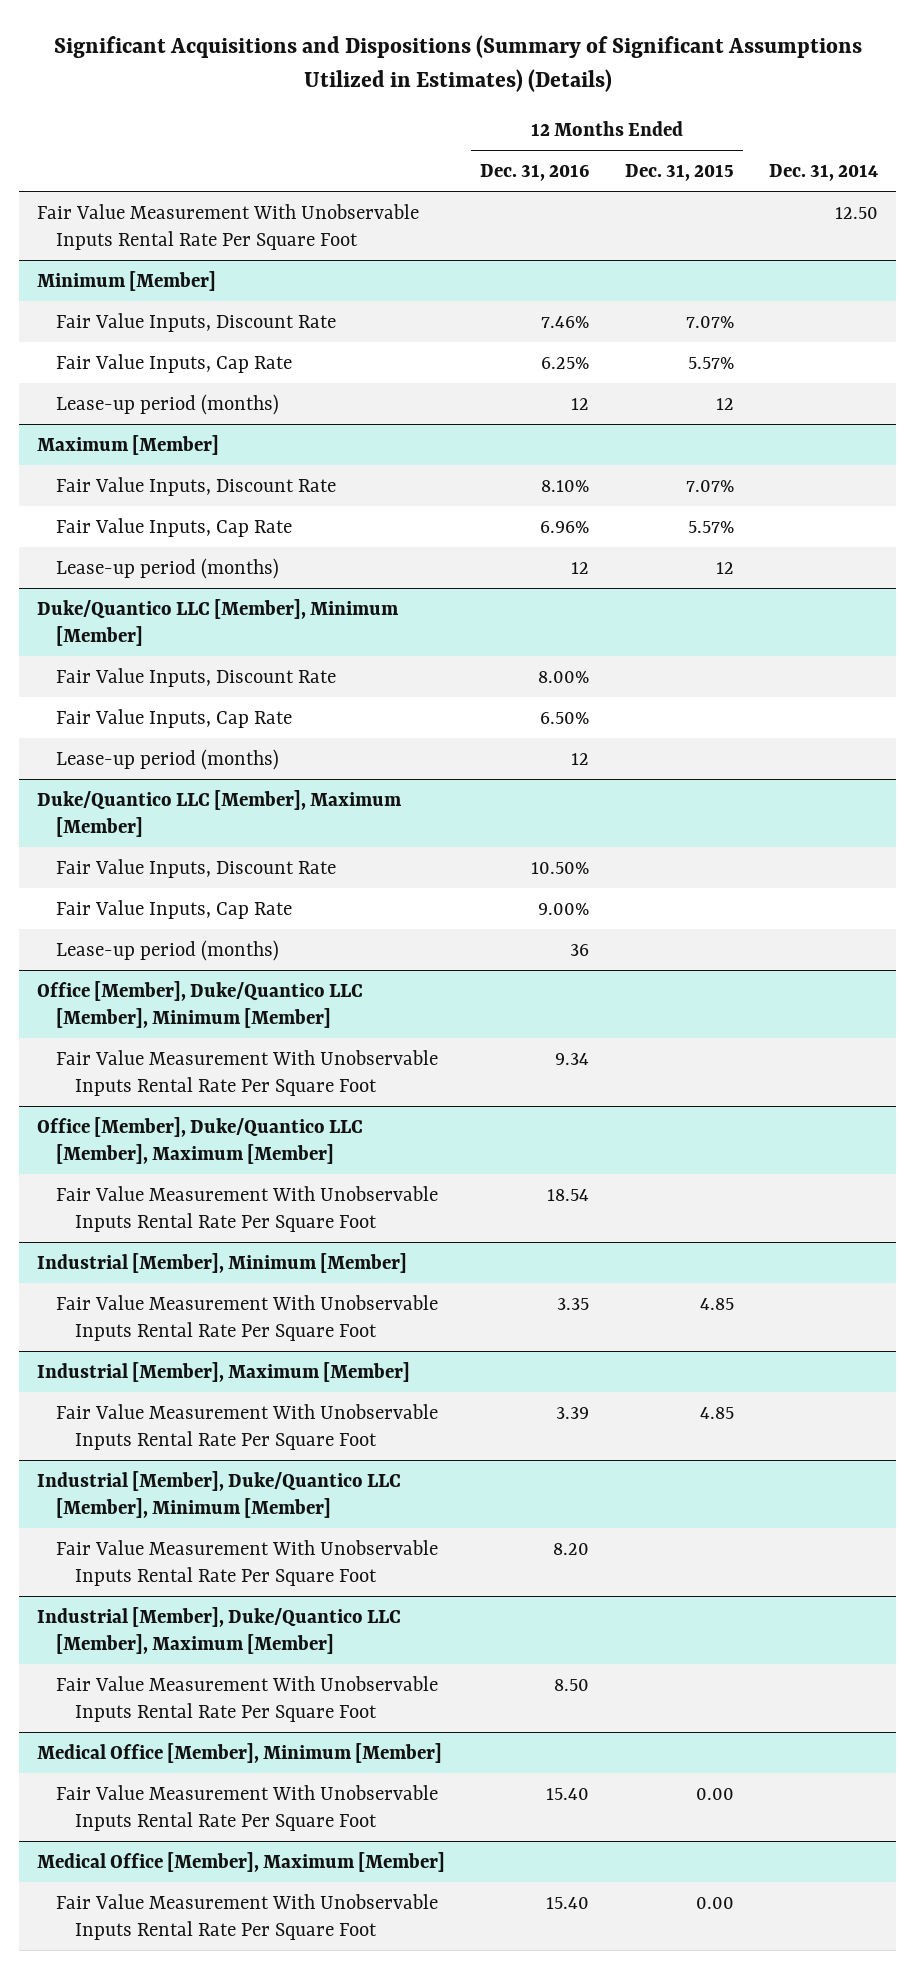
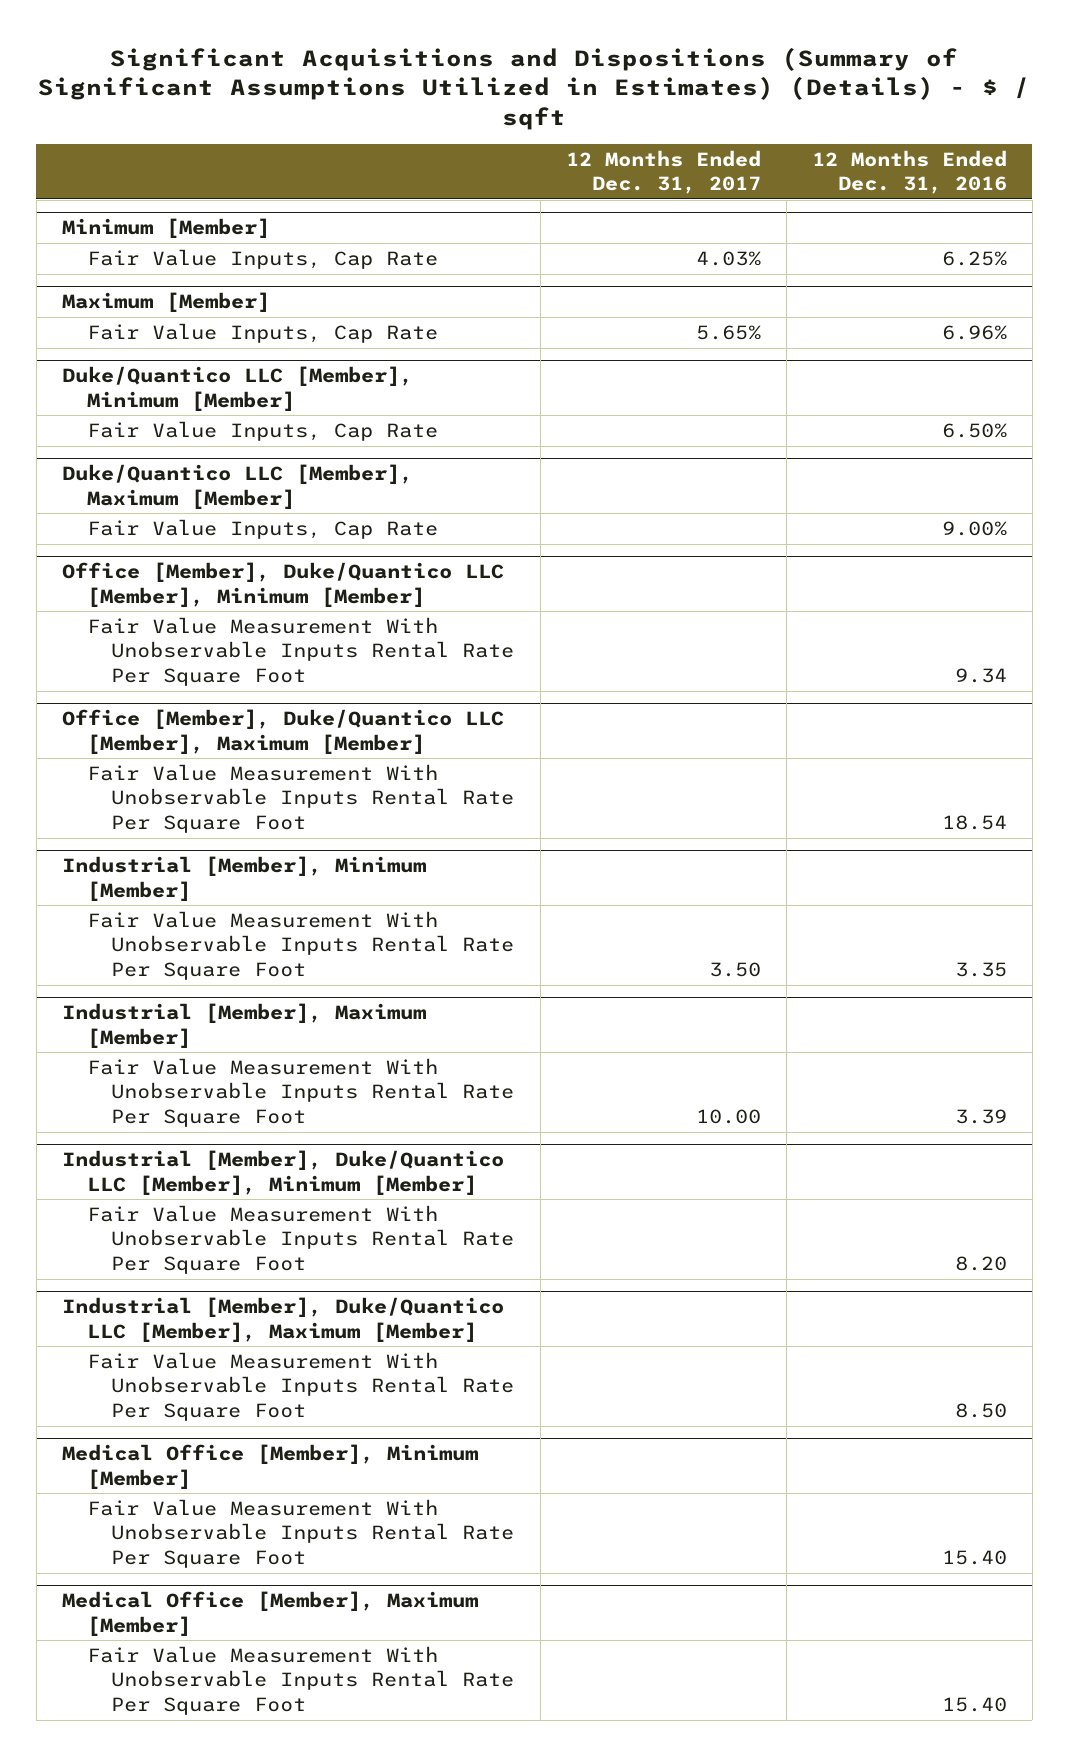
[53,35,862,93] Significant Acquisitions and Dispositions (Summary of Significant Assumptions Utilized in Estimates) (Details) -> [38,46,1031,130] Significant Acquisitions and Dispositions (Summary of Significant Assumptions Utilized in Estimates) (Details) - $ / sqft
[624,164,734,182] Dec. 31, 2015 -> none
[769,164,879,182] Dec. 31, 2014 -> none
none -> [565,149,761,195] 12 Months Ended Dec. 31, 2017
[36,203,419,250] Fair Value Measurement With Unobservable Inputs Rental Rate Per Square Foot -> none
[55,312,336,332] Fair Value Inputs, Discount Rate -> none
[55,393,279,415] Lease-up period (months) -> none
[55,476,336,496] Fair Value Inputs, Discount Rate -> none
[55,557,279,579] Lease-up period (months) -> none
[55,667,336,687] Fair Value Inputs, Discount Rate -> none
[55,748,279,770] Lease-up period (months) -> none
[55,858,336,878] Fair Value Inputs, Discount Rate -> none
[55,939,279,961] Lease-up period (months) -> none

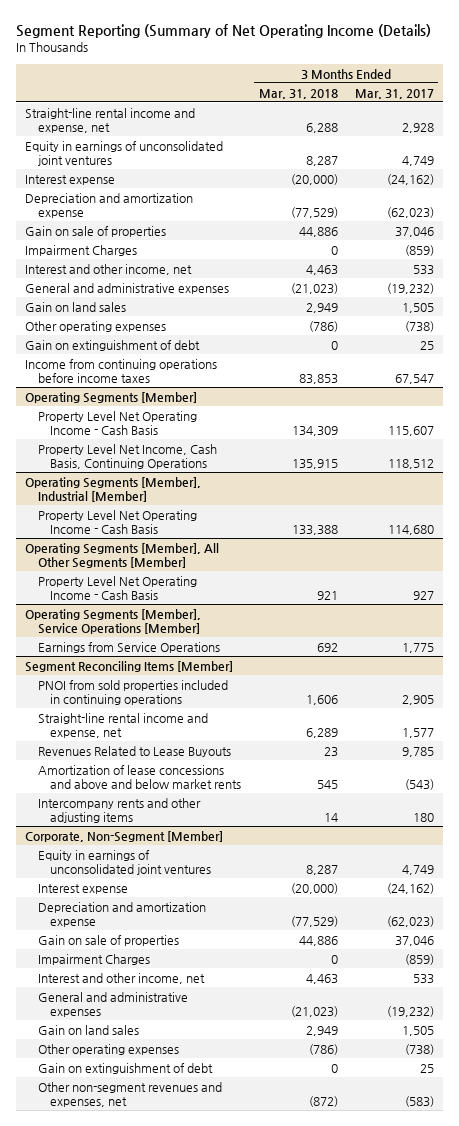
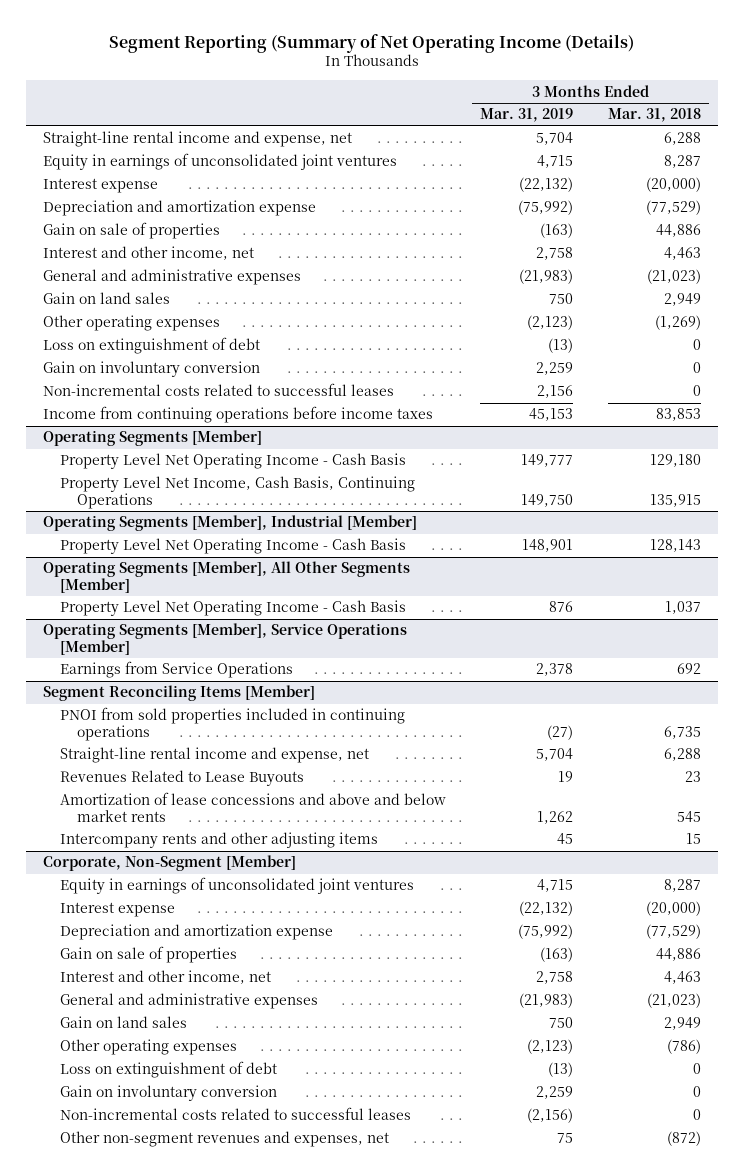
[354,88,434,99] Mar. 31, 2017 -> none
none -> [480,108,574,123] Mar. 31, 2019
[24,244,137,256] Impairment Charges -> none
[308,320,338,332] (786) -> [654,315,701,331] (1,269)
[24,339,200,351] Gain on extinguishment of debt -> [43,337,261,355] Loss on extinguishment of debt
none -> [43,361,261,378] Gain on involuntary conversion
none -> [43,383,395,397] Non-incremental costs related to successful leases
[291,425,338,436] 134,309 -> [649,454,701,468] 129,180
[291,524,338,535] 133,388 -> [649,539,701,553] 128,143
[316,590,338,600] 921 -> [664,601,701,615] 1,037
[305,694,338,705] 1,606 -> [663,726,701,740] 6,735
[305,727,338,738] 6,289 -> [663,748,701,762] 6,288
[323,812,338,822] 14 -> [685,833,701,845] 15
[37,953,150,965] Impairment Charges -> none
[37,1062,213,1074] Gain on extinguishment of debt -> [59,1061,277,1079] Loss on extinguishment of debt
none -> [59,1085,277,1102] Gain on involuntary conversion
none -> [59,1107,411,1121] Non-incremental costs related to successful leases

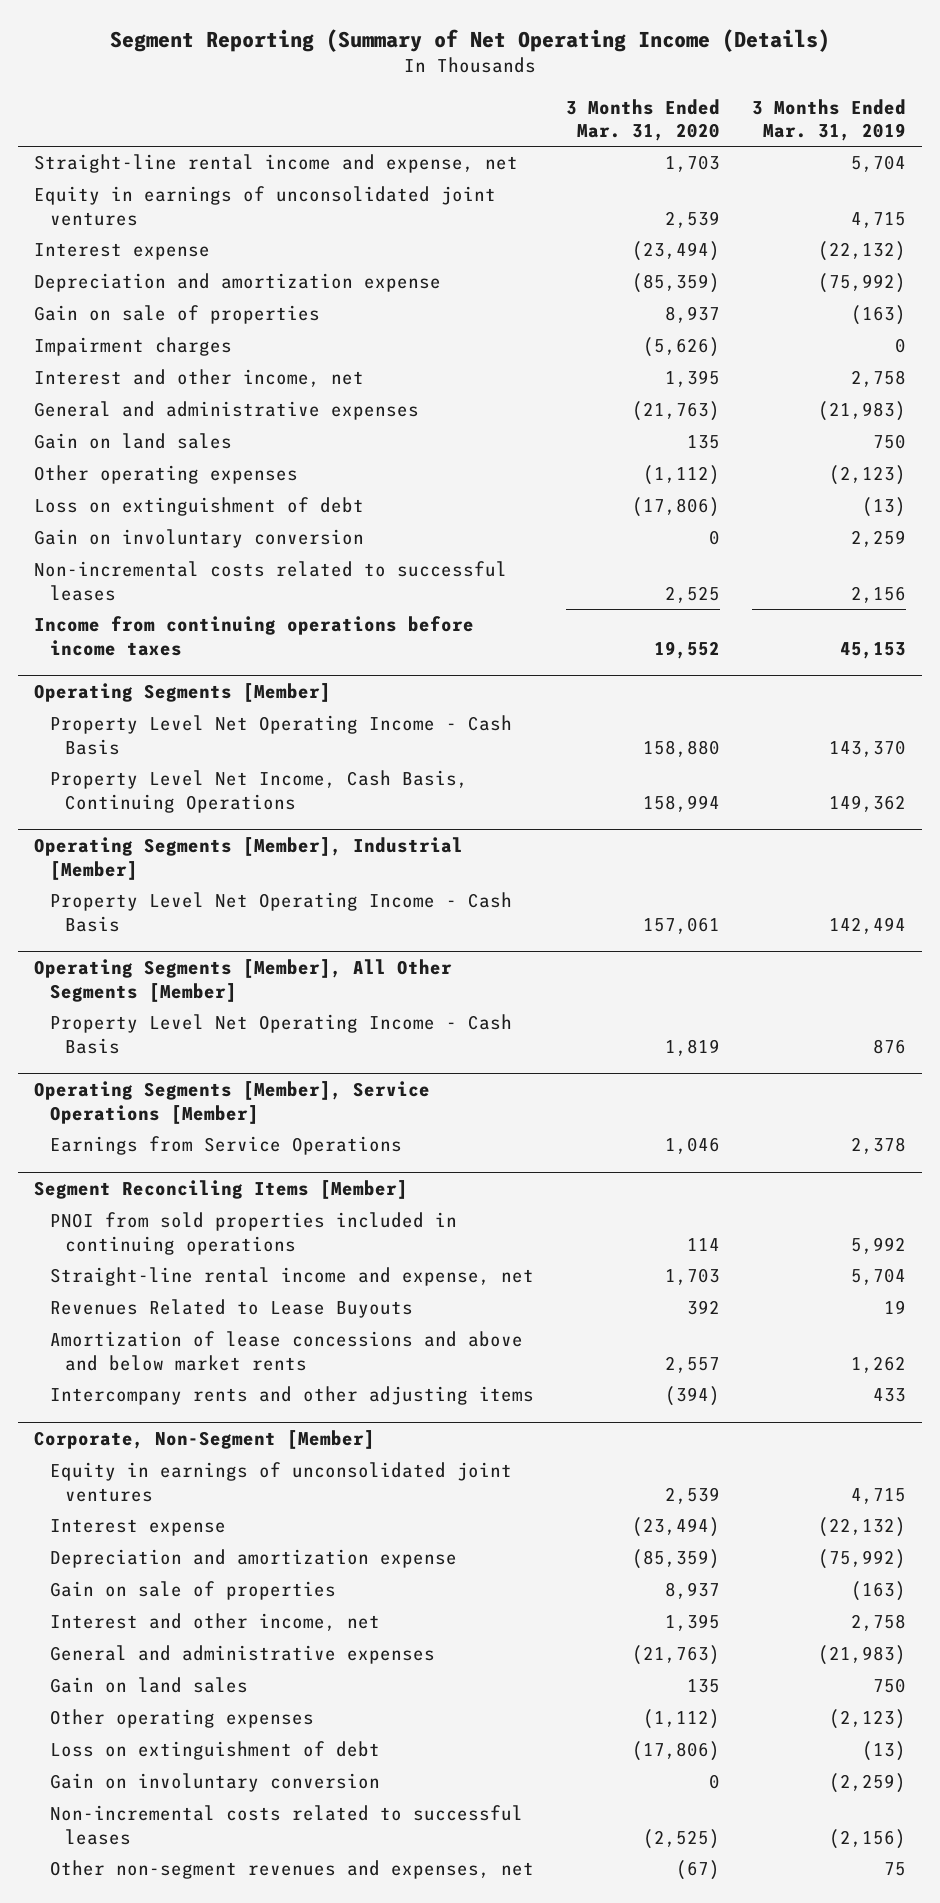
[607,108,701,123] Mar. 31, 2018 -> none
none -> [565,98,720,142] 3 Months Ended Mar. 31, 2020
none -> [34,337,233,357] Impairment charges
[521,454,574,468] 149,777 -> [828,739,906,757] 143,370
[521,494,574,508] 149,750 -> [828,794,906,812] 149,362
[522,539,574,553] 148,901 -> [828,916,906,934] 142,494
[547,725,574,741] (27) -> [850,1236,906,1254] 5,992
[557,833,574,845] 45 -> [872,1388,906,1403] 433
[536,1086,574,1100] 2,259 -> [828,1773,906,1794] (2,259)

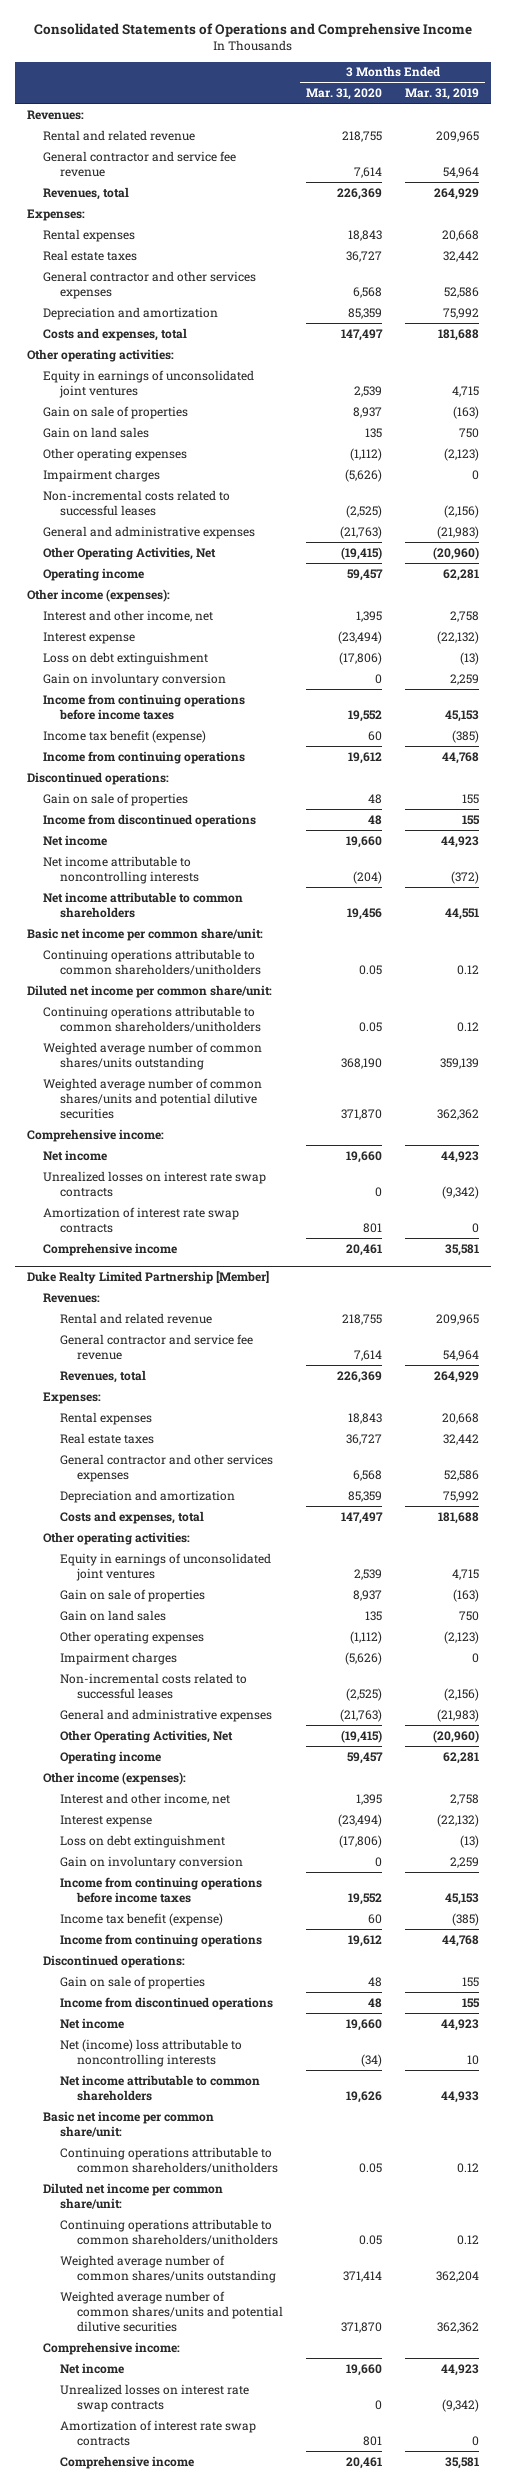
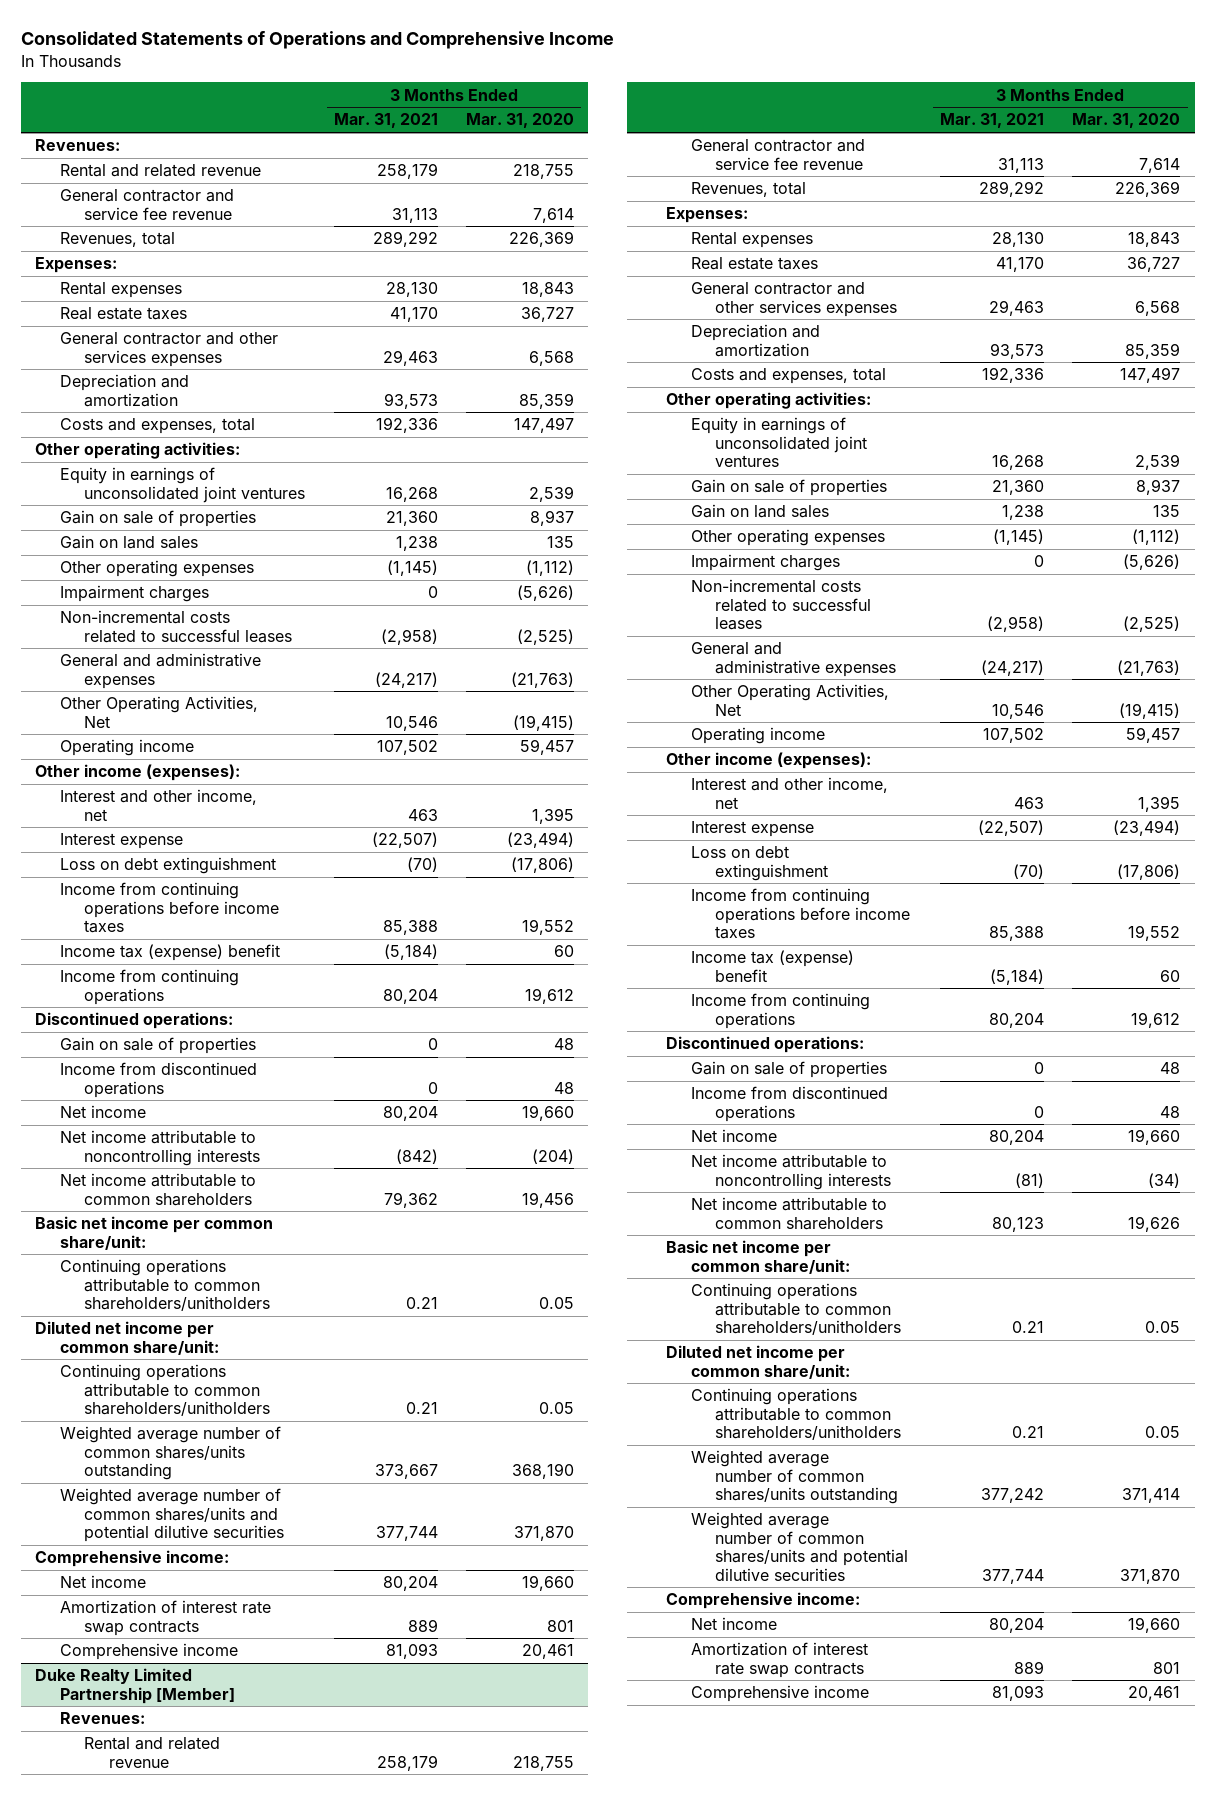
[405,88,480,101] Mar. 31, 2019 -> none
none -> [333,113,438,129] Mar. 31, 2021
[43,672,227,686] Gain on involuntary conversion -> none
[43,729,207,743] Income tax benefit (expense) -> [59,944,280,962] Income tax (expense) benefit
[43,1170,267,1197] Unrealized losses on interest rate swap contracts -> none
[60,1855,244,1869] Gain on involuntary conversion -> none
[60,1912,224,1926] Income tax benefit (expense) -> [690,950,854,982] Income tax (expense) benefit
[60,2038,243,2067] Net (income) loss attributable to noncontrolling interests -> [690,1154,892,1190] Net income attributable to noncontrolling interests
[60,2383,250,2412] Unrealized losses on interest rate swap contracts -> none

